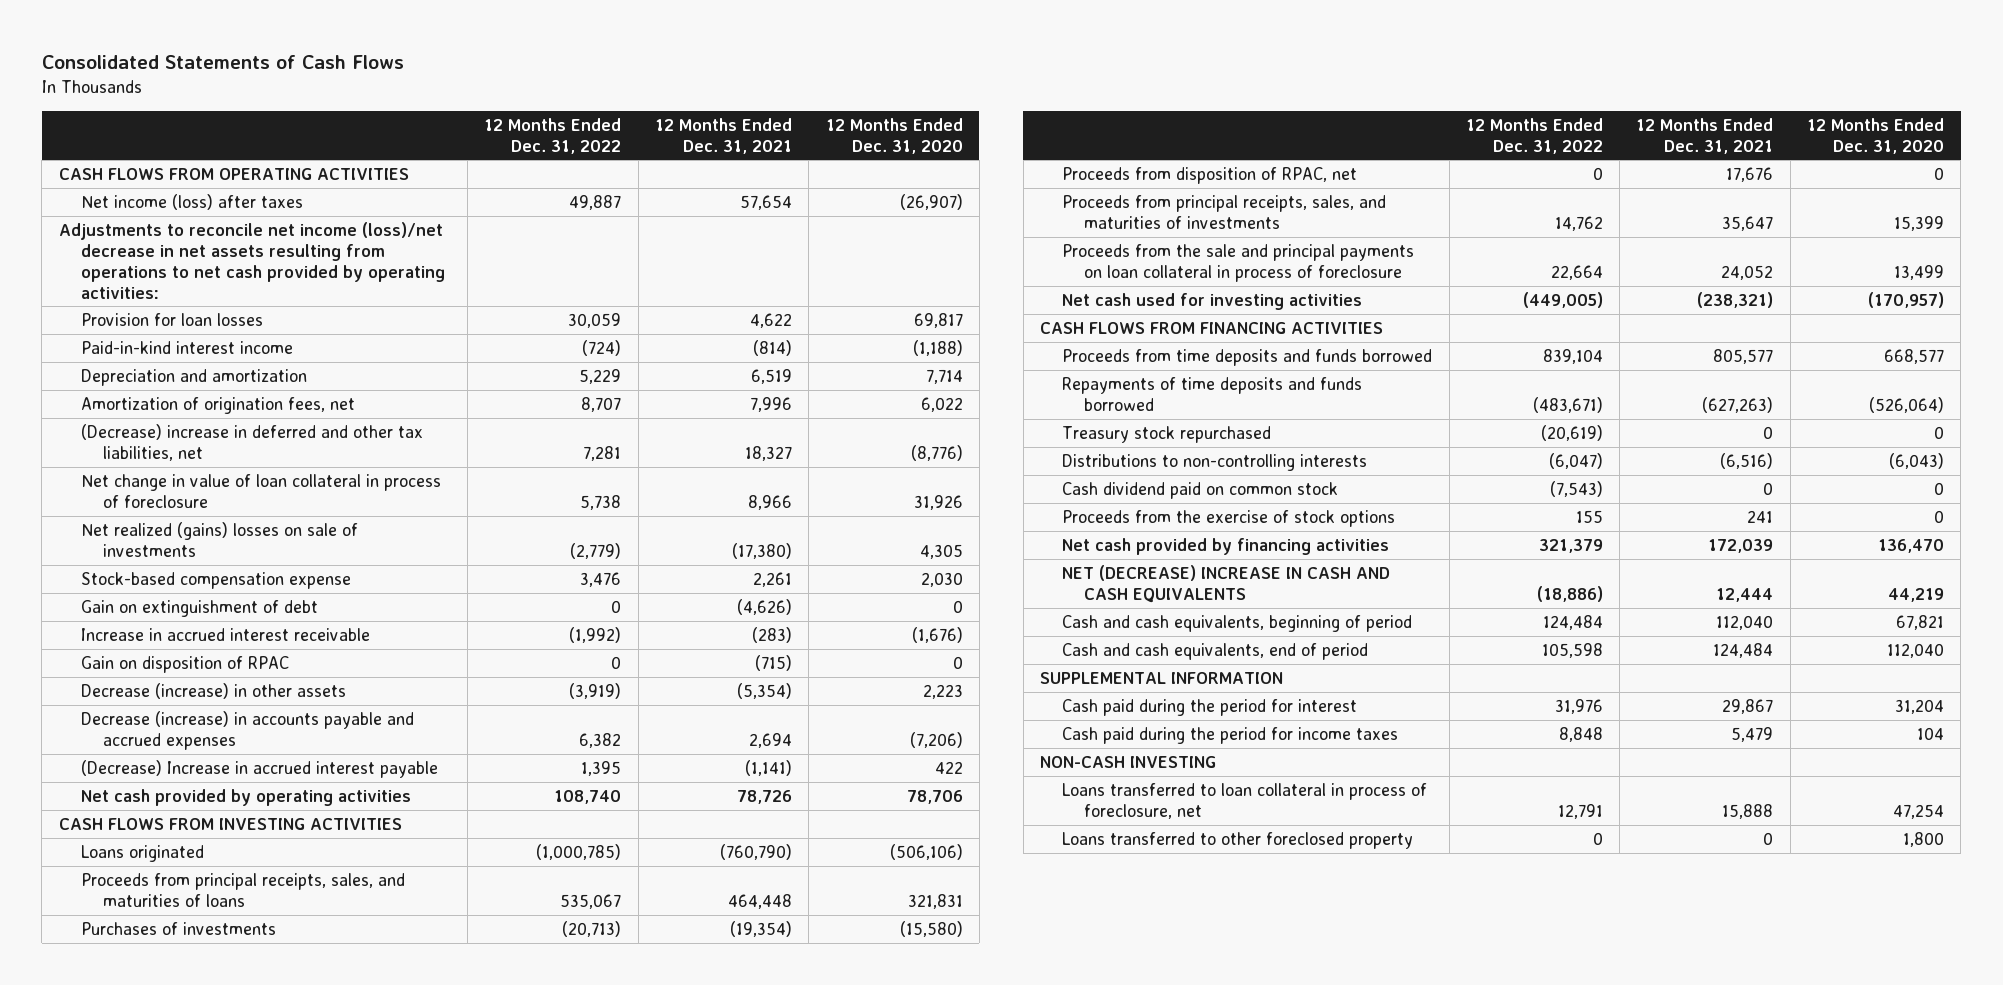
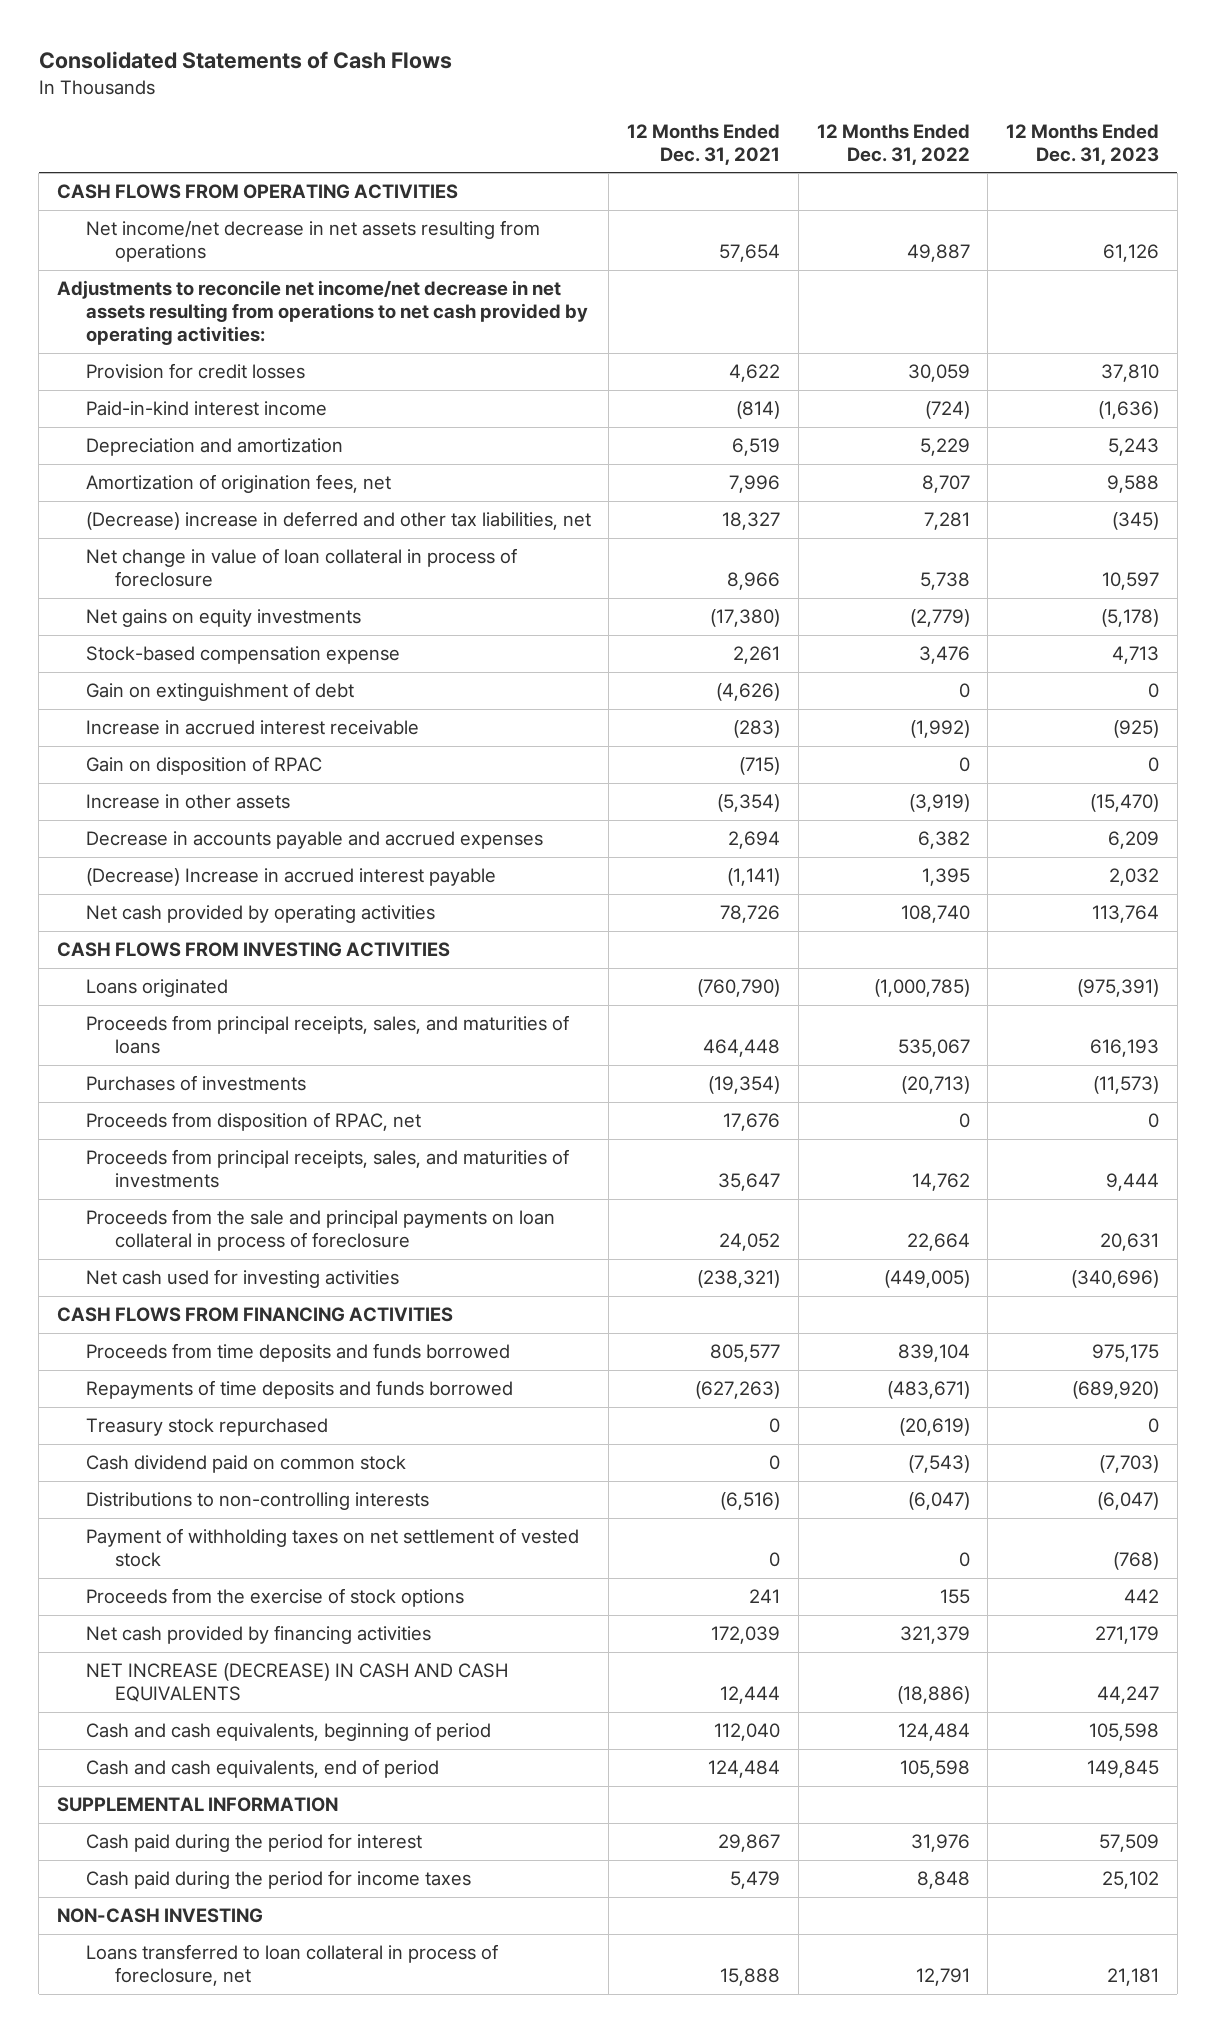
[825,117,963,154] 12 Months Ended Dec. 31, 2020 -> none
none -> [1006,123,1160,165] 12 Months Ended Dec. 31, 2023
[80,193,303,210] Net income (loss) after taxes -> [85,220,540,263] Net income/net decrease in net assets resulting from operations
[58,221,445,299] Adjustments to reconcile net income (loss)/net decrease in net assets resulting from operations to net cash provided by operating activities: -> [56,280,588,346] Adjustments to reconcile net income/net decrease in net assets resulting from operations to net cash provided by operating activities:
[80,312,263,326] Provision for loan losses -> [85,363,305,380] Provision for credit losses
[80,521,358,557] Net realized (gains) losses on sale of investments -> [85,609,361,628] Net gains on equity investments
[80,682,346,699] Decrease (increase) in other assets -> [85,794,290,810] Increase in other assets
[80,710,414,750] Decrease (increase) in accounts payable and accrued expenses -> [85,831,543,850] Decrease in accounts payable and accrued expenses
[1062,453,1368,471] Distributions to non-controlling interests -> [85,1492,429,1511] Distributions to non-controlling interests
none -> [85,1528,579,1568] Payment of withholding taxes on net settlement of vested stock
[1062,564,1391,603] NET (DECREASE) INCREASE IN CASH AND CASH EQUIVALENTS -> [85,1663,508,1703] NET INCREASE (DECREASE) IN CASH AND CASH EQUIVALENTS
[1062,831,1414,849] Loans transferred to other foreclosed property -> none

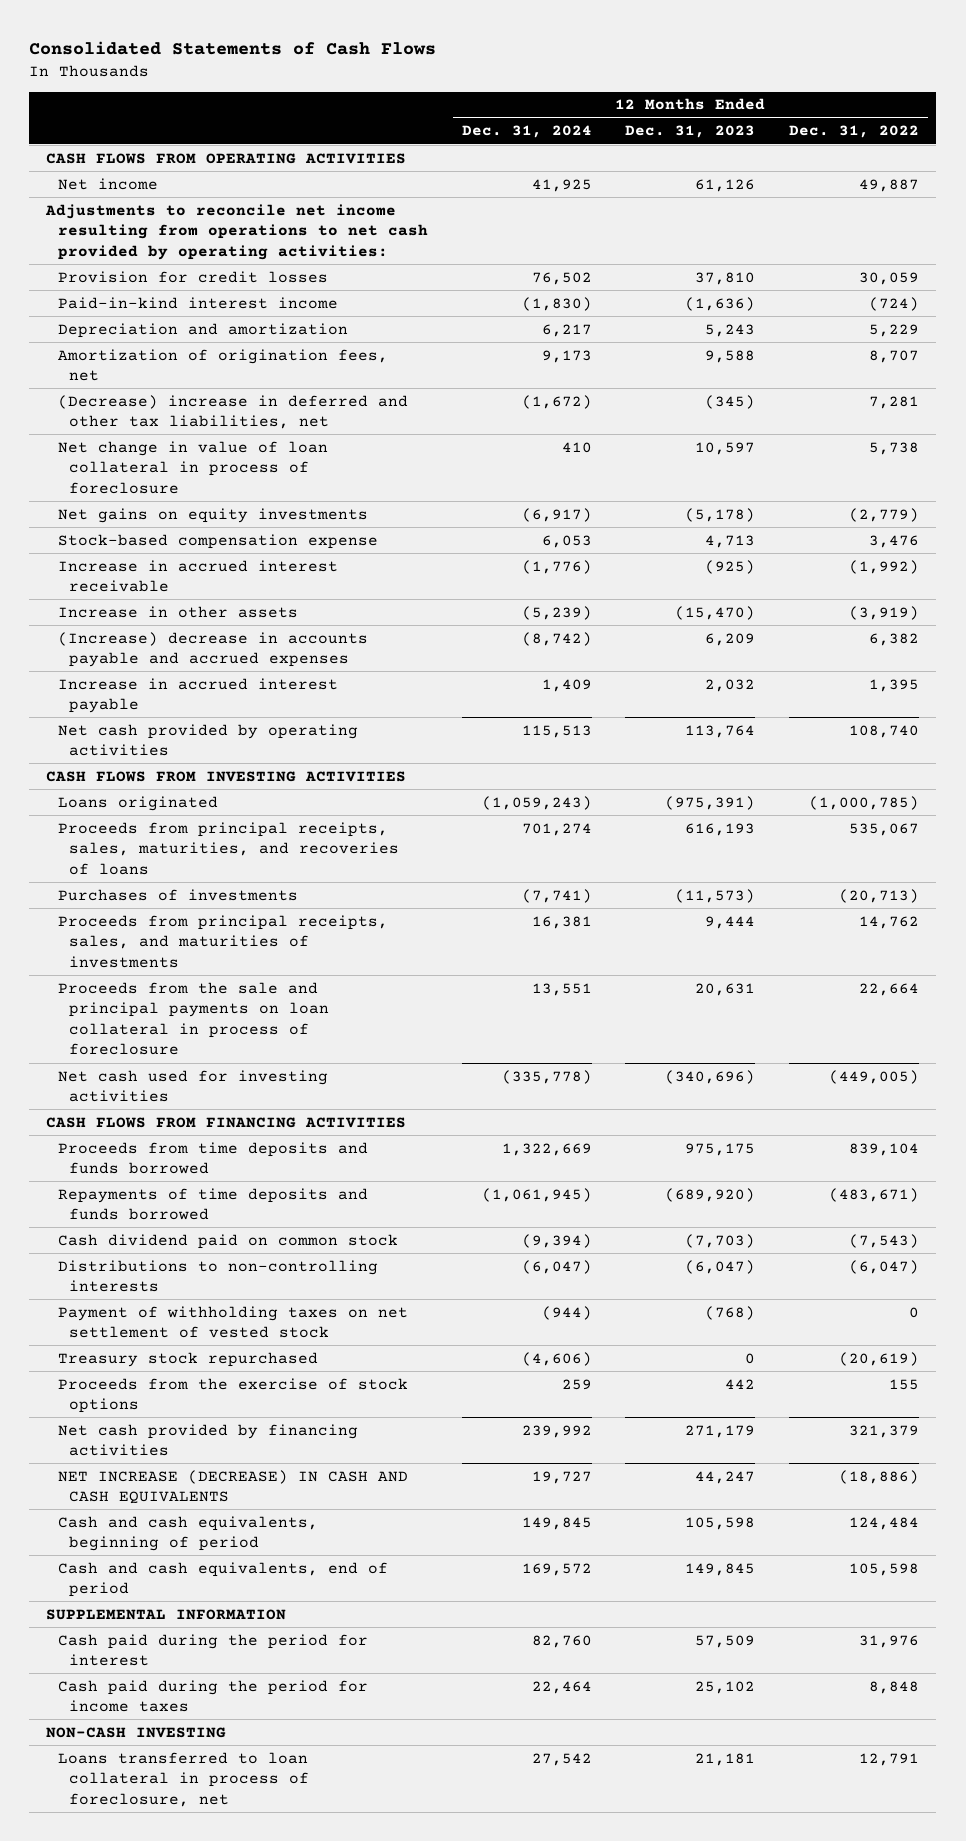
[627,123,781,165] 12 Months Ended Dec. 31, 2021 -> none
none -> [461,125,592,139] Dec. 31, 2024
[85,220,540,263] Net income/net decrease in net assets resulting from operations -> [57,177,158,190] Net income
[56,280,588,346] Adjustments to reconcile net income/net decrease in net assets resulting from operations to net cash provided by operating activities: -> [45,203,428,260] Adjustments to reconcile net income resulting from operations to net cash provided by operating activities:
[85,682,354,702] Gain on extinguishment of debt -> none
[85,756,322,776] Gain on disposition of RPAC -> none
[85,831,543,850] Decrease in accounts payable and accrued expenses -> [57,631,368,668] (Increase) decrease in accounts payable and accrued expenses
[85,868,496,887] (Decrease) Increase in accrued interest payable -> [57,677,338,714] Increase in accrued interest payable
[85,1015,569,1055] Proceeds from principal receipts, sales, and maturities of loans -> [57,821,399,875] Proceeds from principal receipts, sales, maturities, and recoveries of loans
[85,1112,421,1132] Proceeds from disposition of RPAC, net -> none
[85,1418,328,1437] Treasury stock repurchased -> [57,1351,318,1367] Treasury stock repurchased

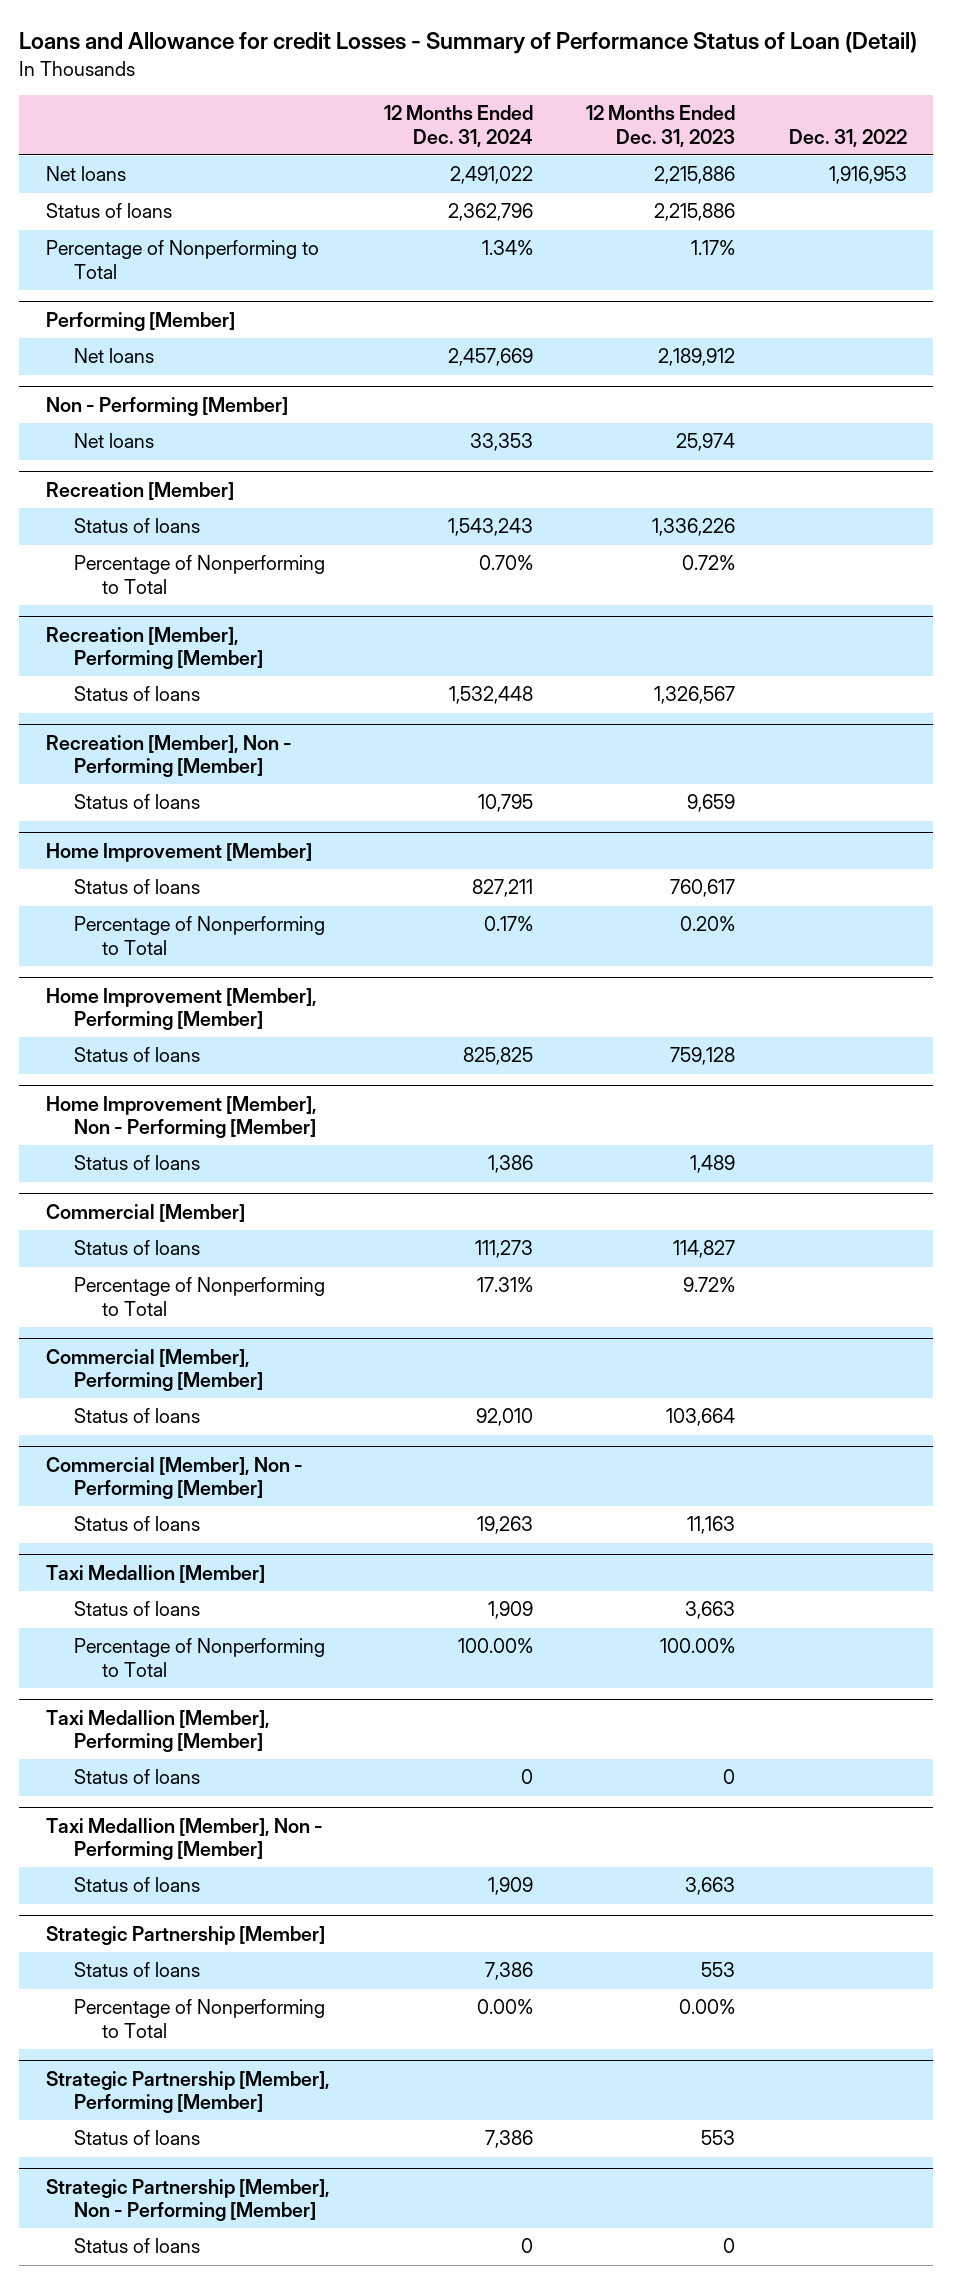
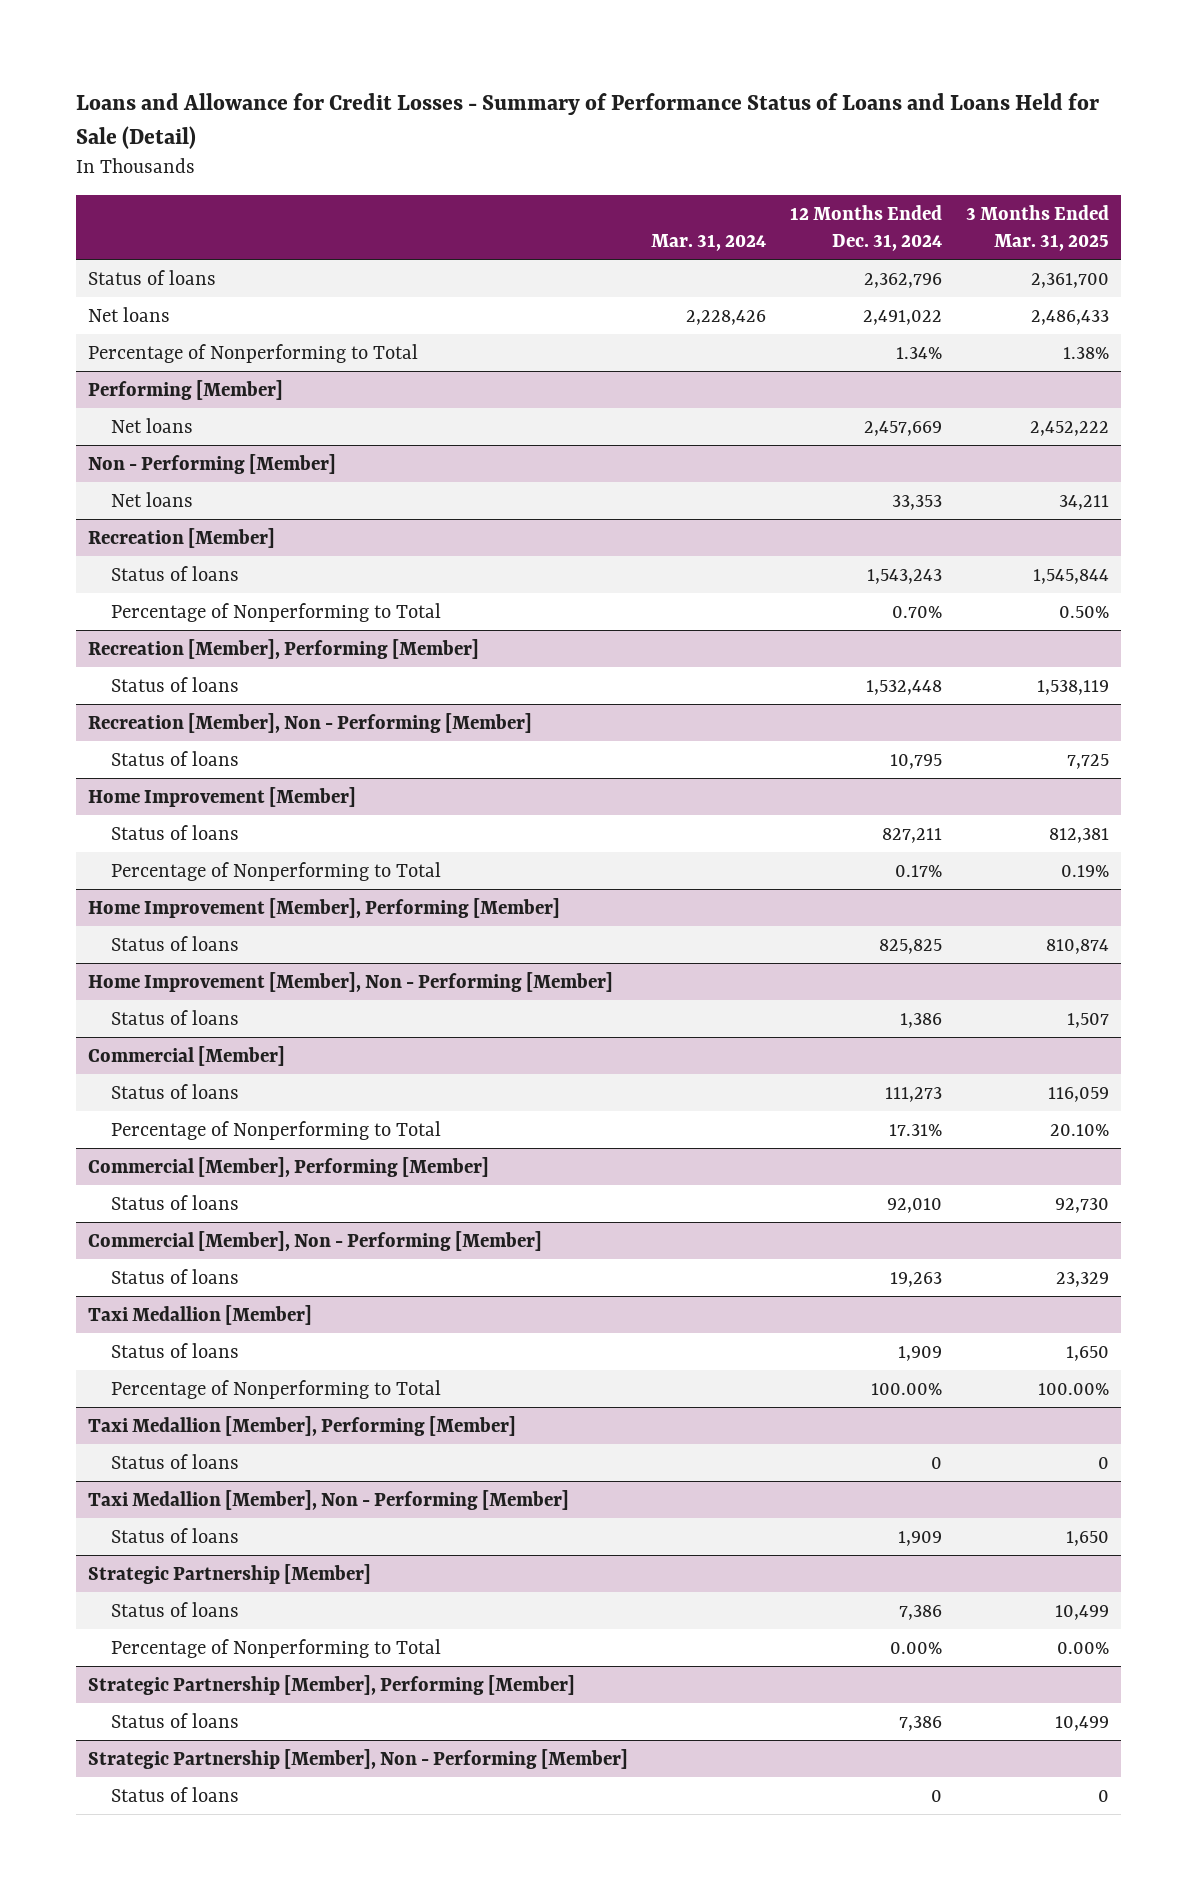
[19,32,918,55] Loans and Allowance for credit Losses - Summary of Performance Status of Loan (Detail) -> [75,92,1099,149] Loans and Allowance for Credit Losses - Summary of Performance Status of Loans and Loans Held for Sale (Detail)
[586,105,736,147] 12 Months Ended Dec. 31, 2023 -> none
[788,128,907,147] Dec. 31, 2022 -> none
none -> [651,234,767,252] Mar. 31, 2024
none -> [965,204,1109,252] 3 Months Ended Mar. 31, 2025
[46,166,127,182] Net loans -> [87,306,170,322] Net loans

